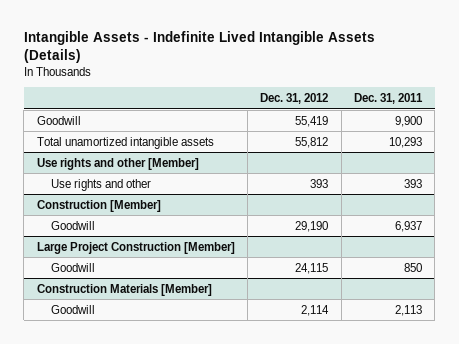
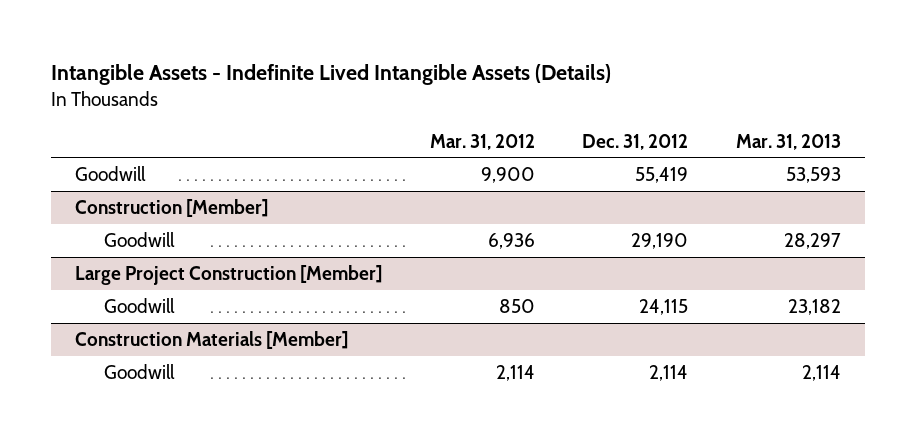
[353,93,423,105] Dec. 31, 2011 -> none
none -> [429,133,535,150] Mar. 31, 2012
none -> [735,133,841,150] Mar. 31, 2013
[36,136,214,149] Total unamortized intangible assets -> none
[36,157,199,170] Use rights and other [Member] -> none
[51,178,152,191] Use rights and other -> none

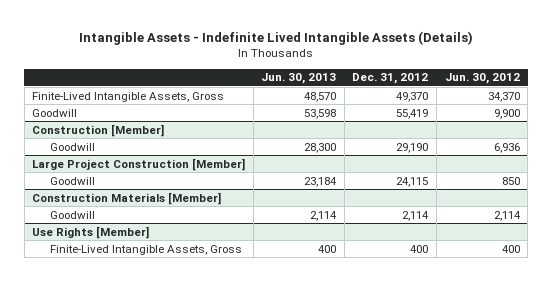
[429,133,535,150] Mar. 31, 2012 -> none
[735,133,841,150] Mar. 31, 2013 -> none
none -> [261,73,337,85] Jun. 30, 2013
none -> [444,73,520,85] Jun. 30, 2012
none -> [32,91,225,102] Finite-Lived Intangible Assets, Gross
none -> [32,225,150,239] Use Rights [Member]
none -> [49,244,242,255] Finite-Lived Intangible Assets, Gross

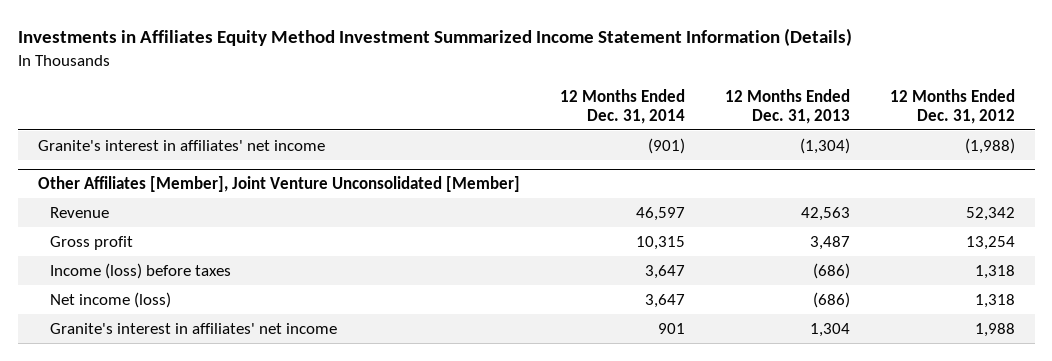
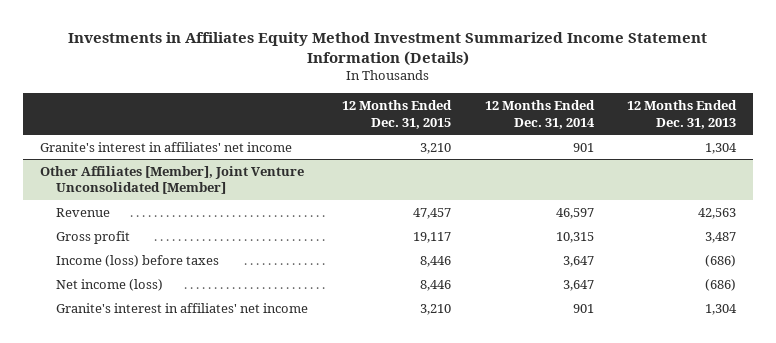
[889,88,1015,124] 12 Months Ended Dec. 31, 2012 -> none
none -> [341,99,452,129] 12 Months Ended Dec. 31, 2015
[647,137,685,154] (901) -> [572,142,594,152] 901
[799,137,850,154] (1,304) -> [705,142,738,154] 1,304

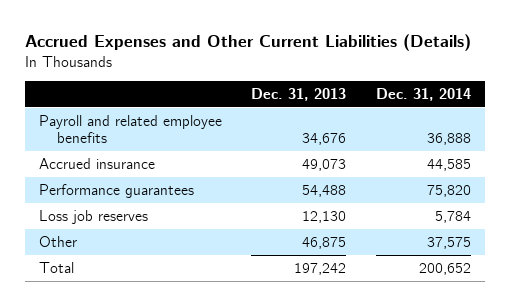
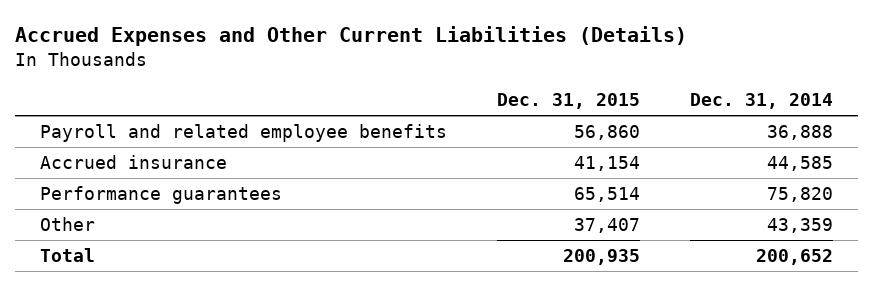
[251,88,347,102] Dec. 31, 2013 -> none
none -> [497,92,641,109] Dec. 31, 2015
[39,209,149,224] Loss job reserves -> none
[426,236,471,249] 37,575 -> [766,218,833,234] 43,359

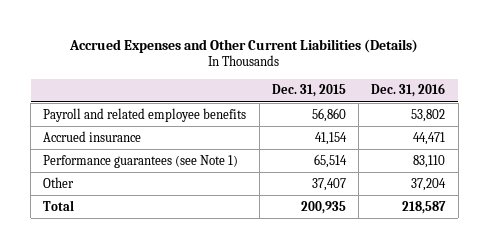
[689,92,833,109] Dec. 31, 2014 -> none
none -> [371,83,446,98] Dec. 31, 2016
[40,186,283,205] Performance guarantees -> [43,154,239,168] Performance guarantees (see Note 1)

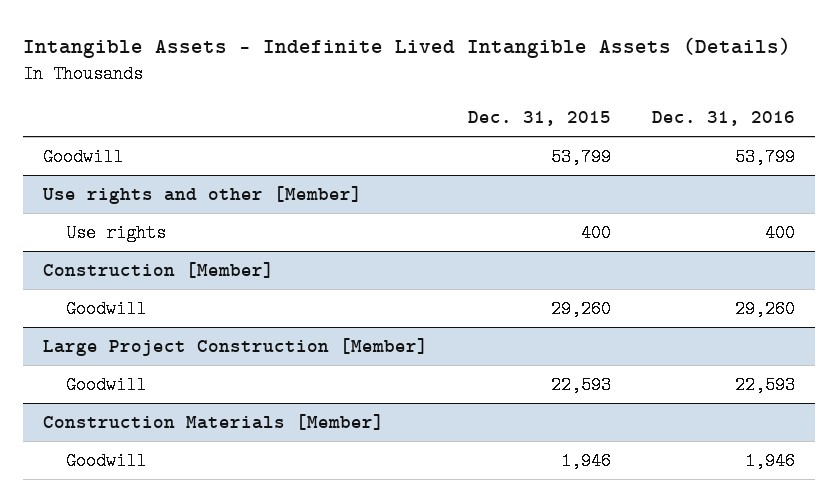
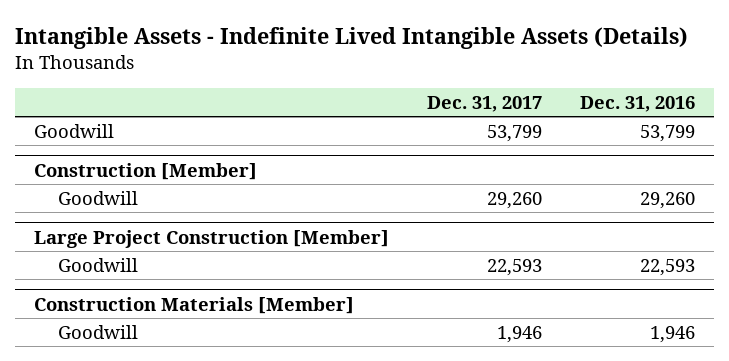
[468,111,612,127] Dec. 31, 2015 -> none
none -> [427,95,543,112] Dec. 31, 2017
[42,185,363,204] Use rights and other [Member] -> none
[65,223,166,242] Use rights -> none

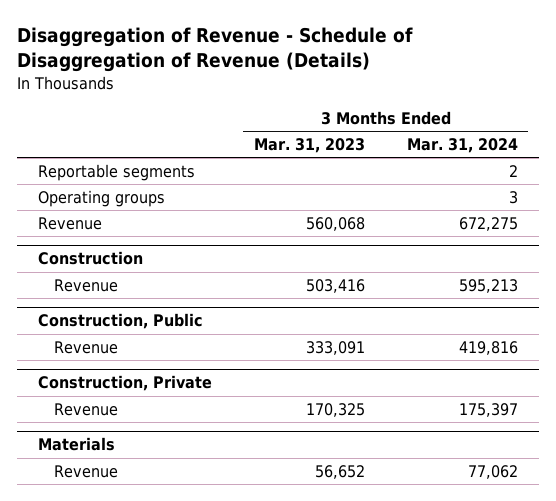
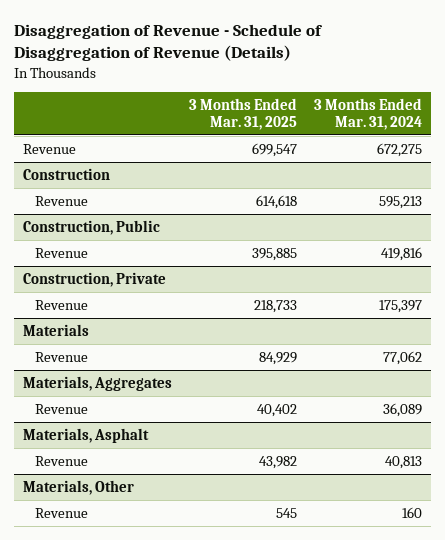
[253,138,365,154] Mar. 31, 2023 -> none
none -> [188,97,297,130] 3 Months Ended Mar. 31, 2025
[37,164,195,182] Reportable segments -> none
[37,190,165,208] Operating groups -> none
none -> [22,375,172,391] Materials, Aggregates
none -> [34,403,88,414] Revenue
none -> [22,427,149,443] Materials, Asphalt
none -> [34,455,88,466] Revenue
none -> [22,479,134,495] Materials, Other
none -> [34,507,88,518] Revenue

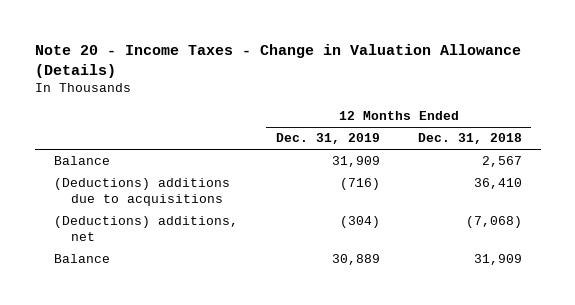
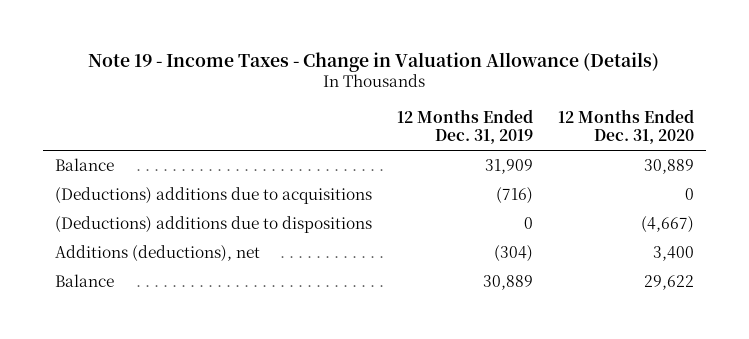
[34,43,521,78] Note 20 - Income Taxes - Change in Valuation Allowance (Details) -> [88,51,660,72] Note 19 - Income Taxes - Change in Valuation Allowance (Details)
[417,133,522,145] Dec. 31, 2018 -> none
none -> [557,109,694,145] 12 Months Ended Dec. 31, 2020
none -> [54,216,372,234] (Deductions) additions due to dispositions
[53,216,238,241] (Deductions) additions, net -> [54,245,260,263] Additions (deductions), net

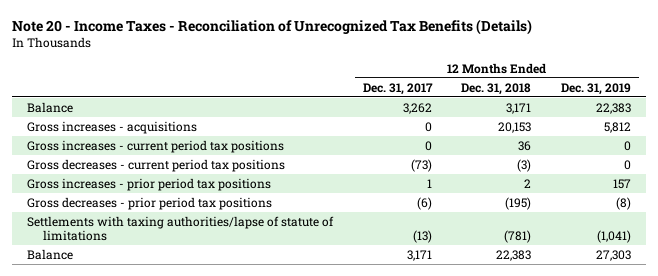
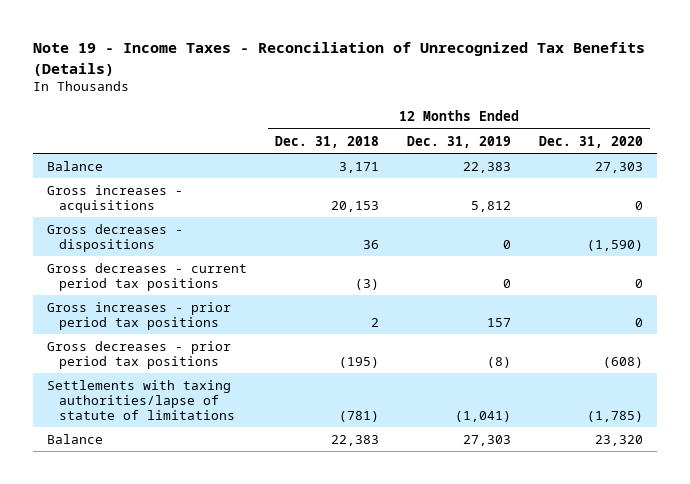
[11,18,532,35] Note 20 - Income Taxes - Reconciliation of Unrecognized Tax Benefits (Details) -> [32,42,645,76] Note 19 - Income Taxes - Reconciliation of Unrecognized Tax Benefits (Details)
[362,82,433,95] Dec. 31, 2017 -> none
none -> [538,135,643,148] Dec. 31, 2020
[26,139,284,153] Gross increases - current period tax positions -> none
none -> [46,223,183,252] Gross decreases - dispositions

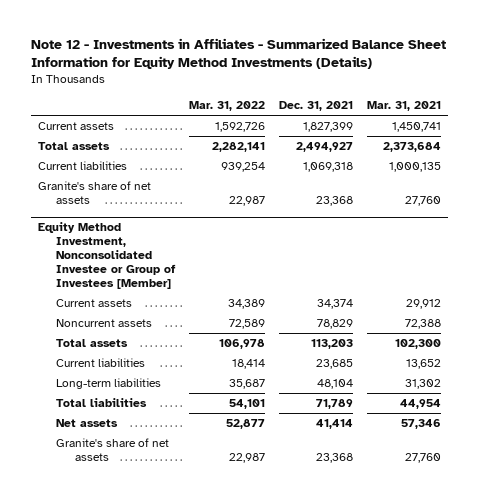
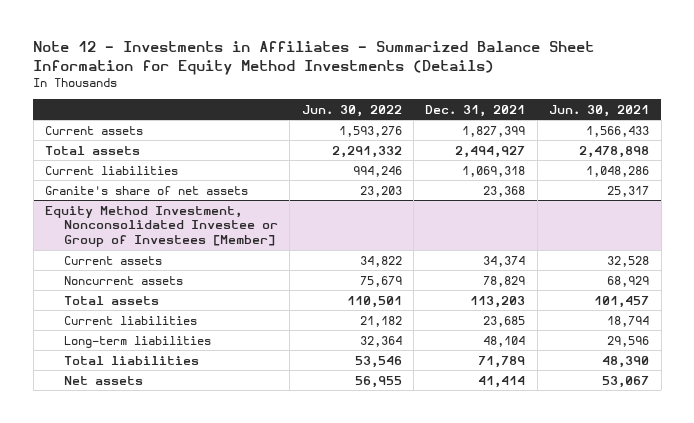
[189,101,266,112] Mar. 31, 2022 -> none
[367,101,442,112] Mar. 31, 2021 -> none
none -> [301,104,402,117] Jun. 30, 2022
none -> [549,104,650,117] Jun. 30, 2021
[56,437,170,461] Granite's share of net assets -> none

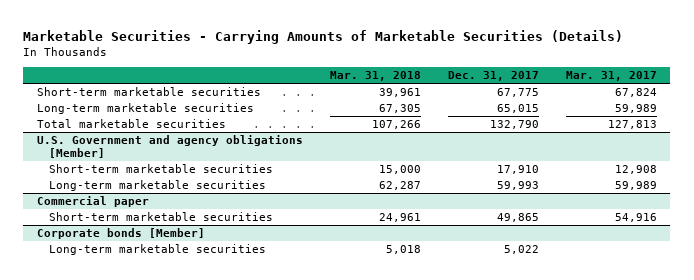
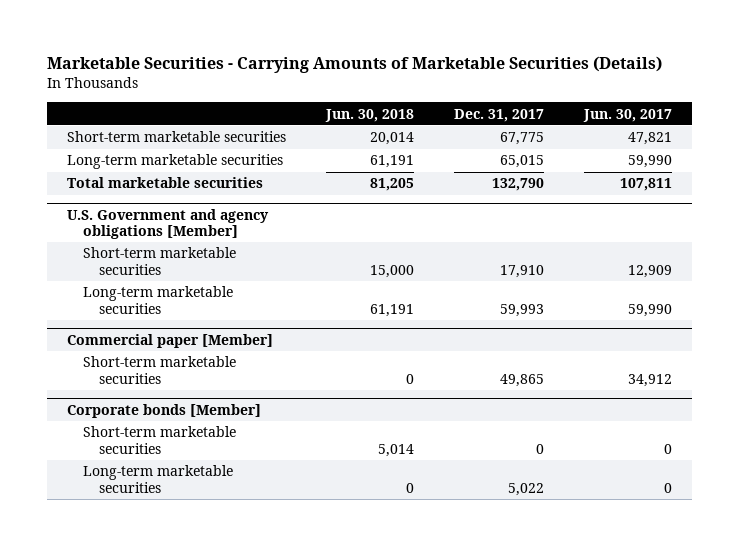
[329,71,421,82] Mar. 31, 2018 -> none
[565,71,657,82] Mar. 31, 2017 -> none
none -> [325,108,415,122] Jun. 30, 2018
none -> [583,108,673,122] Jun. 30, 2017
[36,196,149,208] Commercial paper -> [67,333,274,348] Commercial paper [Member]
none -> [83,426,237,454] Short-term marketable securities

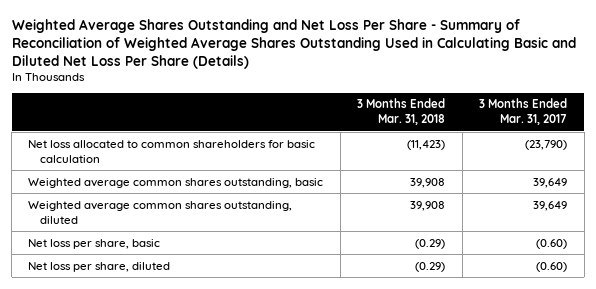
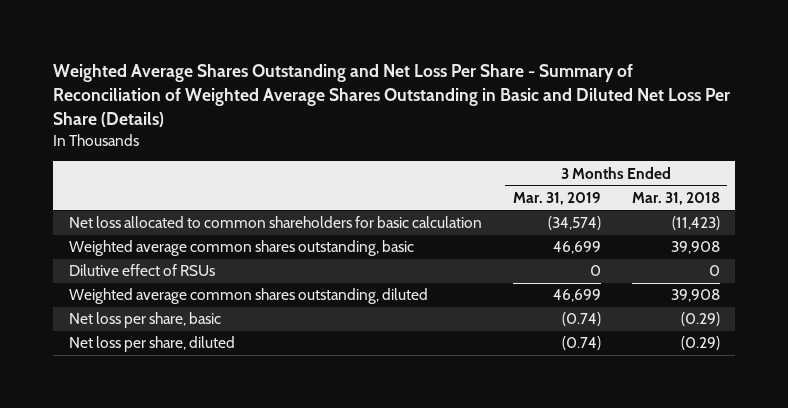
[11,18,576,69] Weighted Average Shares Outstanding and Net Loss Per Share - Summary of Reconciliation of Weighted Average Shares Outstanding Used in Calculating Basic and Diluted Net Loss Per Share (Details) -> [53,64,731,128] Weighted Average Shares Outstanding and Net Loss Per Share - Summary of Reconciliation of Weighted Average Shares Outstanding in Basic and Diluted Net Loss Per Share (Details)
[479,98,568,126] 3 Months Ended Mar. 31, 2017 -> none
none -> [512,191,601,205] Mar. 31, 2019
none -> [68,264,215,277] Dilutive effect of RSUs

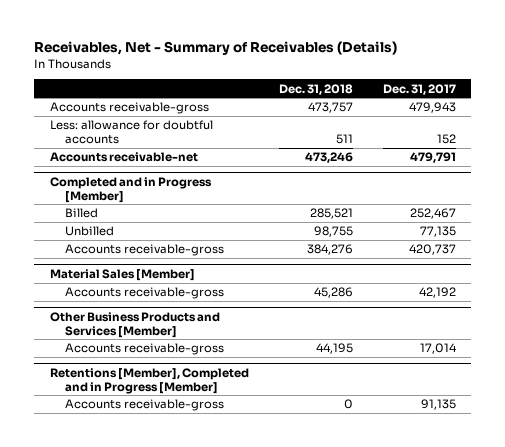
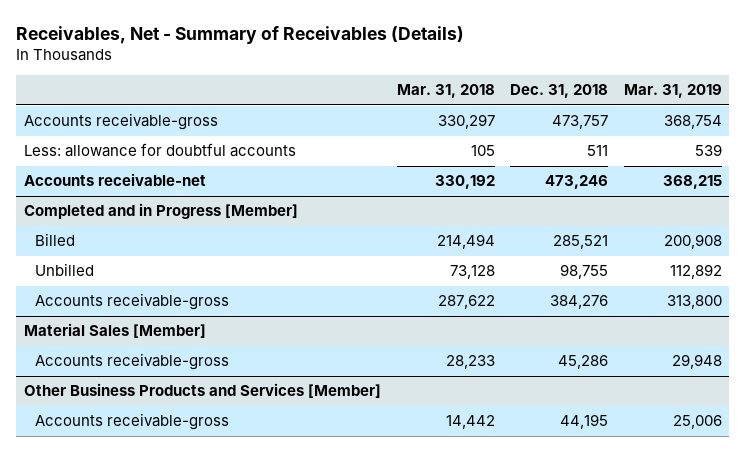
[382,83,456,95] Dec. 31, 2017 -> none
none -> [396,84,495,99] Mar. 31, 2018
none -> [623,84,722,99] Mar. 31, 2019
[49,367,249,394] Retentions [Member], Completed and in Progress [Member] -> none
[65,399,225,412] Accounts receivable-gross -> none

